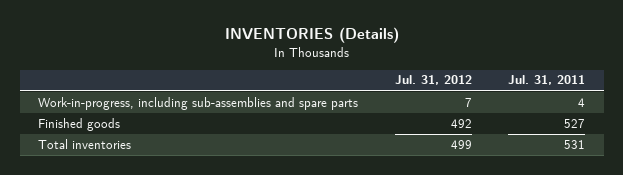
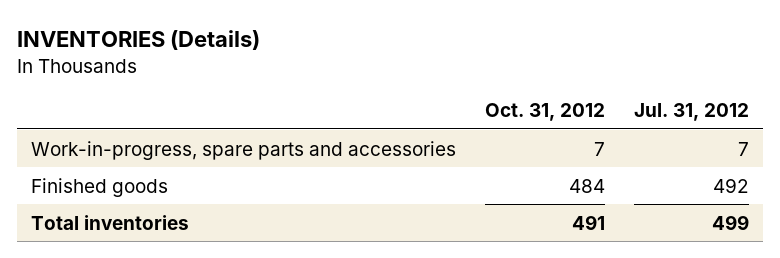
[508,75,586,86] Jul. 31, 2011 -> none
none -> [484,103,605,122] Oct. 31, 2012
[38,96,359,110] Work-in-progress, including sub-assemblies and spare parts -> [31,140,457,160] Work-in-progress, spare parts and accessories

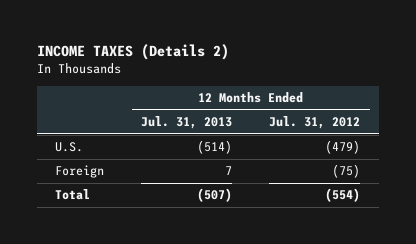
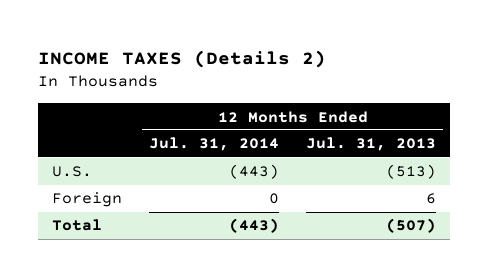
[269,116,361,130] Jul. 31, 2012 -> none
none -> [148,137,279,152] Jul. 31, 2014
[197,140,233,155] (514) -> [386,164,437,180] (513)
[225,166,233,176] 7 -> [426,193,437,205] 6

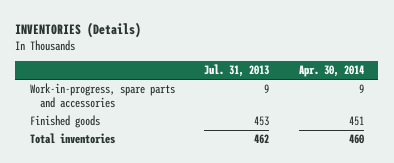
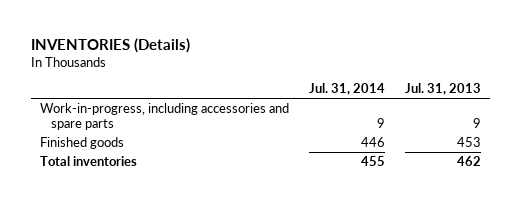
[298,65,364,78] Apr. 30, 2014 -> none
none -> [308,83,385,96] Jul. 31, 2014
[29,82,175,109] Work-in-progress, spare parts and accessories -> [40,102,290,130] Work-in-progress, including accessories and spare parts

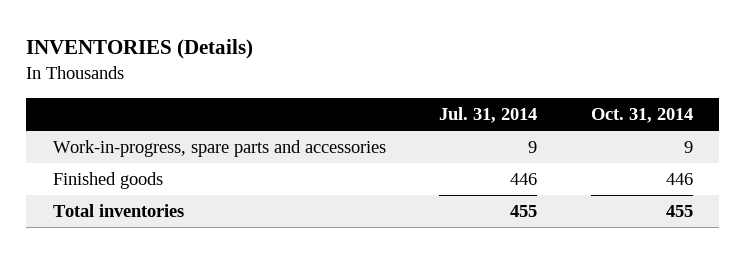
[404,83,481,96] Jul. 31, 2013 -> none
none -> [590,107,693,123] Oct. 31, 2014
[40,102,290,130] Work-in-progress, including accessories and spare parts -> [52,140,386,158] Work-in-progress, spare parts and accessories

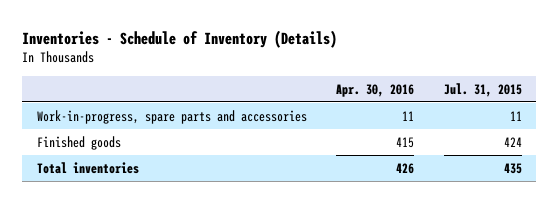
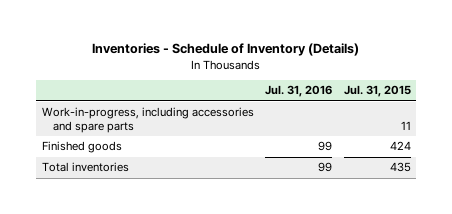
[336,83,415,97] Apr. 30, 2016 -> none
none -> [265,85,333,98] Jul. 31, 2016
[37,109,308,124] Work-in-progress, spare parts and accessories -> [41,107,254,134] Work-in-progress, including accessories and spare parts

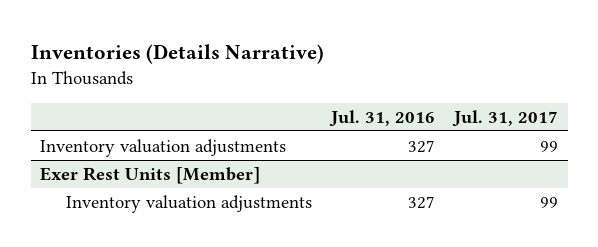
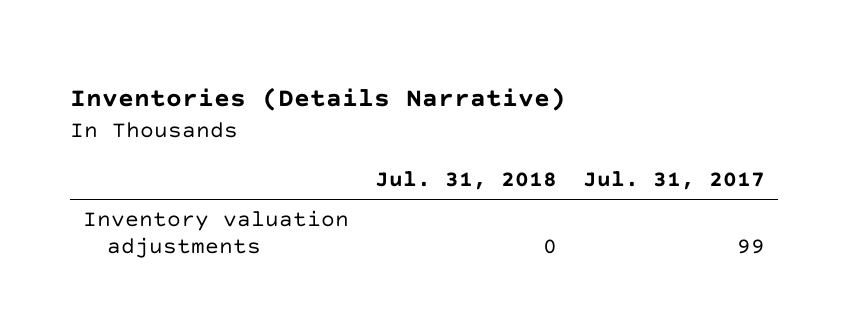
[329,109,436,127] Jul. 31, 2016 -> none
none -> [375,171,558,191] Jul. 31, 2018
[40,167,261,185] Exer Rest Units [Member] -> none
[66,195,313,214] Inventory valuation adjustments -> none

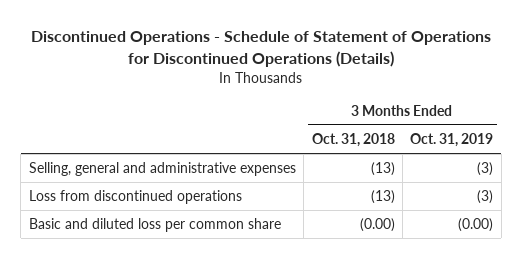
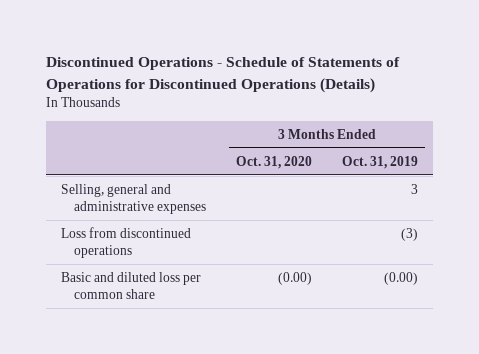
[31,31,492,67] Discontinued Operations - Schedule of Statement of Operations for Discontinued Operations (Details) -> [46,57,401,93] Discontinued Operations - Schedule of Statements of Operations for Discontinued Operations (Details)
[311,132,395,147] Oct. 31, 2018 -> none
none -> [236,155,313,169] Oct. 31, 2020
[477,162,494,177] (3) -> [410,183,418,194] 3

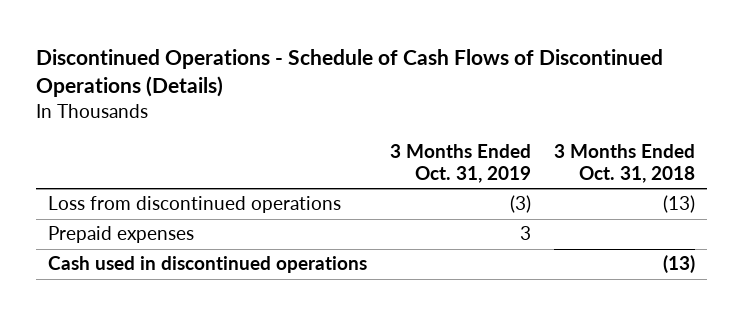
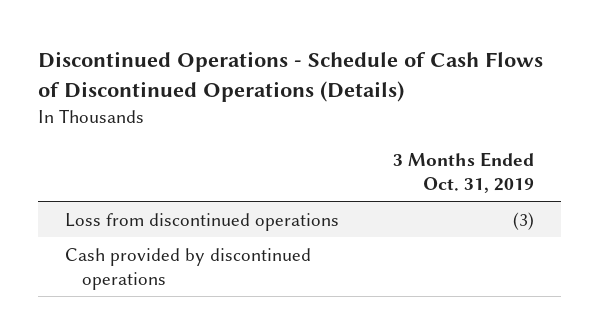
[554,143,696,183] 3 Months Ended Oct. 31, 2018 -> none
[47,226,194,244] Prepaid expenses -> none
[47,256,367,274] Cash used in discontinued operations -> [64,247,311,290] Cash provided by discontinued operations

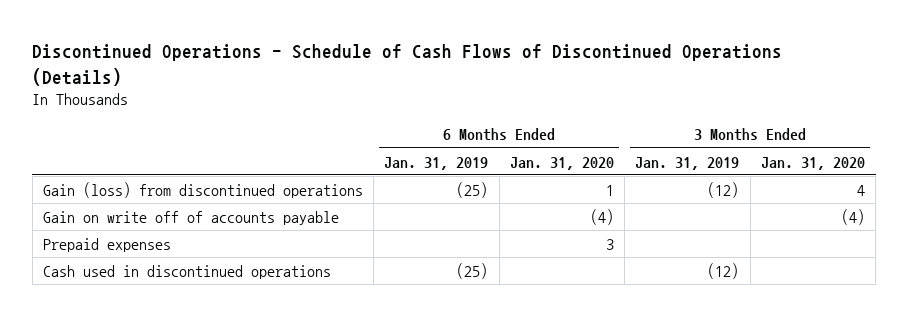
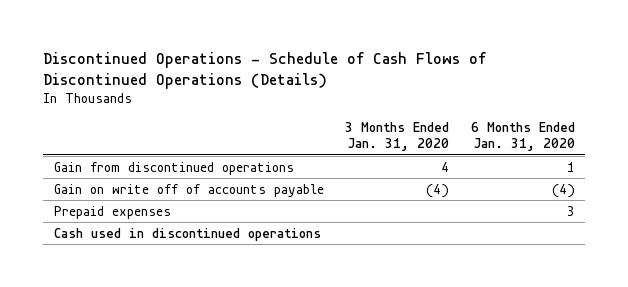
[384,156,489,170] Jan. 31, 2019 -> none
[635,156,740,170] Jan. 31, 2019 -> none
[42,181,363,198] Gain (loss) from discontinued operations -> [53,161,294,175] Gain from discontinued operations

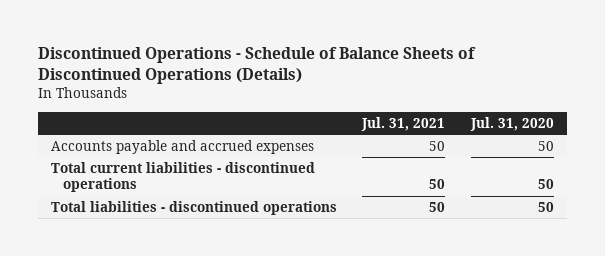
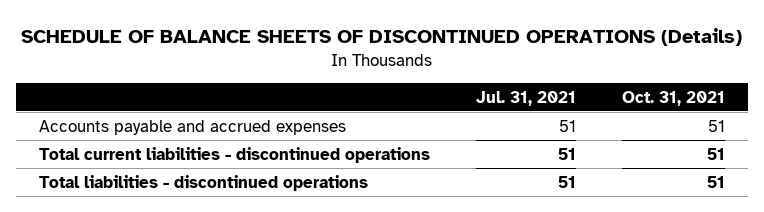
[37,47,476,85] Discontinued Operations - Schedule of Balance Sheets of Discontinued Operations (Details) -> [21,27,743,46] SCHEDULE OF BALANCE SHEETS OF DISCONTINUED OPERATIONS (Details)
[469,117,554,132] Jul. 31, 2020 -> none
none -> [622,90,726,106] Oct. 31, 2021
[429,141,446,152] 50 -> [559,119,577,132] 51
[429,179,446,190] 50 -> [558,147,577,160] 51
[429,202,446,213] 50 -> [558,175,577,188] 51

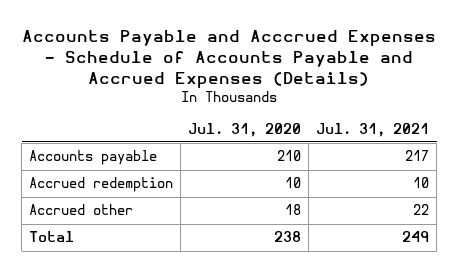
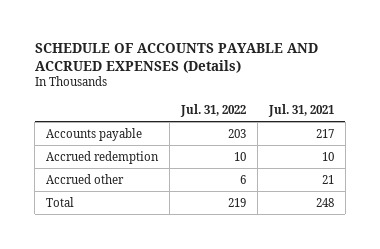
[22,30,437,88] Accounts Payable and Acccrued Expenses - Schedule of Accounts Payable and Accrued Expenses (Details) -> [34,42,318,73] SCHEDULE OF ACCOUNTS PAYABLE AND ACCRUED EXPENSES (Details)
[188,122,302,137] Jul. 31, 2020 -> none
none -> [179,103,246,117] Jul. 31, 2022
[413,204,430,216] 22 -> [321,174,334,184] 21
[402,231,430,243] 249 -> [315,197,334,207] 248

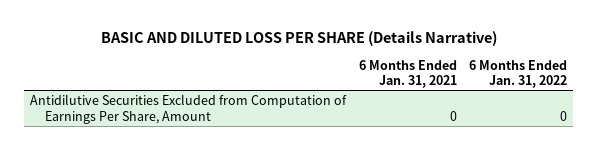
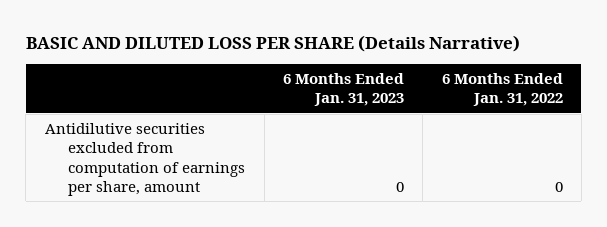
[358,59,457,89] 6 Months Ended Jan. 31, 2021 -> none
none -> [282,72,404,107] 6 Months Ended Jan. 31, 2023
[30,93,348,124] Antidilutive Securities Excluded from Computation of Earnings Per Share, Amount -> [44,123,246,196] Antidilutive securities excluded from computation of earnings per share, amount

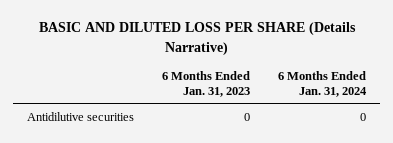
[441,72,563,107] 6 Months Ended Jan. 31, 2022 -> none
none -> [278,71,368,98] 6 Months Ended Jan. 31, 2024
[44,123,246,196] Antidilutive securities excluded from computation of earnings per share, amount -> [27,112,135,122] Antidilutive securities

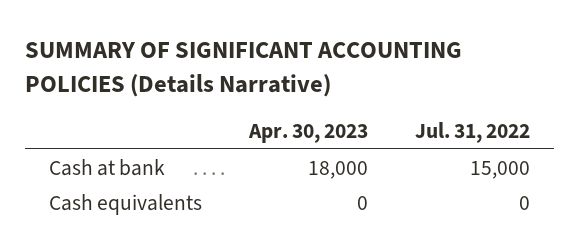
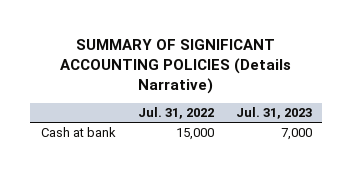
[247,123,368,143] Apr. 30, 2023 -> none
none -> [235,107,312,120] Jul. 31, 2023
[48,193,202,215] Cash equivalents -> none

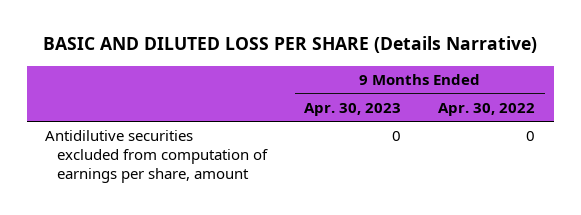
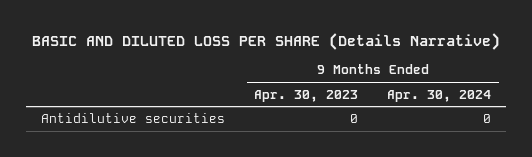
[438,102,536,116] Apr. 30, 2022 -> none
none -> [387,89,492,102] Apr. 30, 2024
[45,130,268,184] Antidilutive securities excluded from computation of earnings per share, amount -> [40,113,225,124] Antidilutive securities

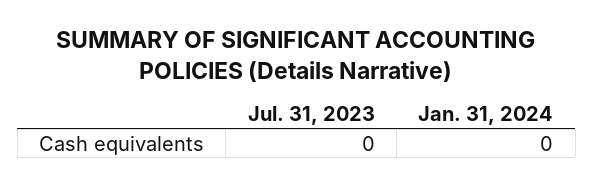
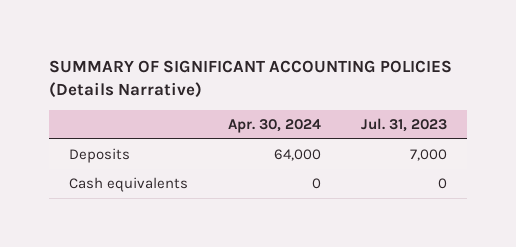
[418,106,554,126] Jan. 31, 2024 -> none
none -> [227,119,321,134] Apr. 30, 2024
none -> [68,148,130,164] Deposits

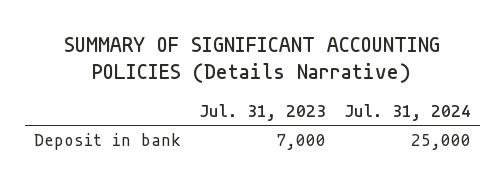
[227,119,321,134] Apr. 30, 2024 -> none
none -> [343,104,471,122] Jul. 31, 2024
[68,177,188,193] Cash equivalents -> none
[68,148,130,164] Deposits -> [33,133,181,151] Deposit in bank

